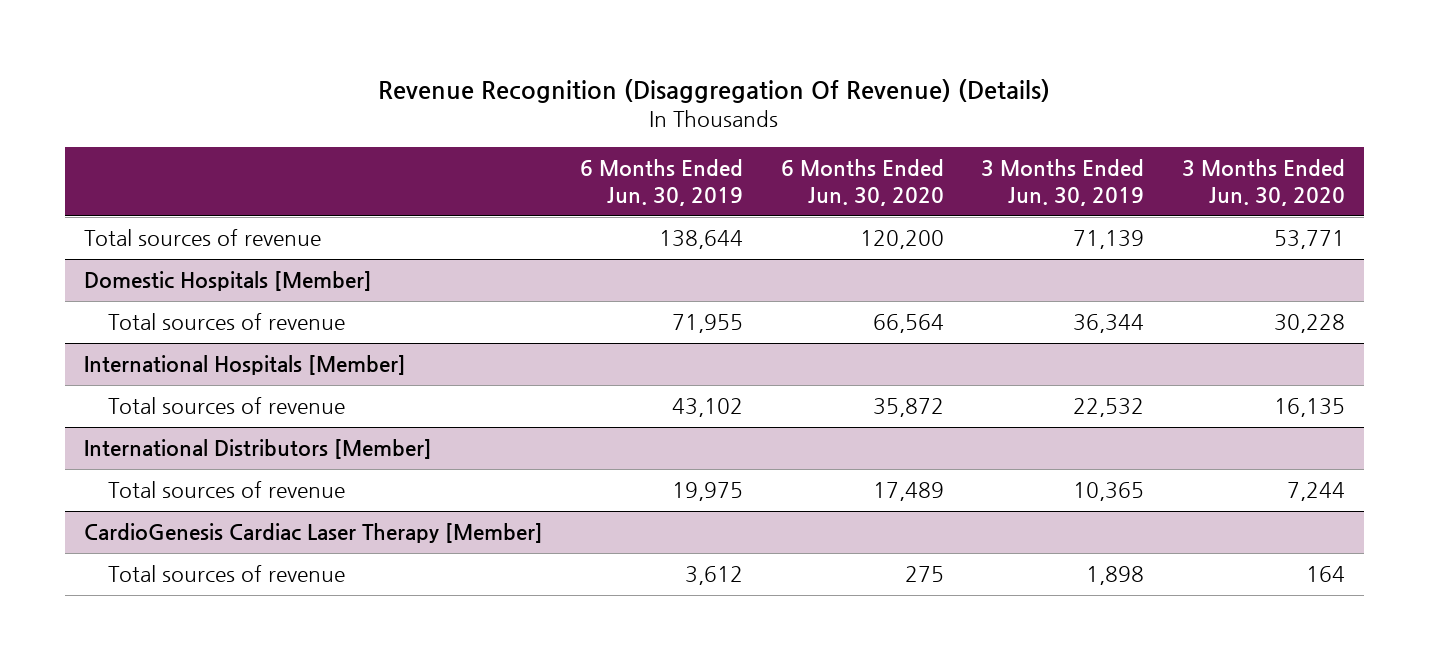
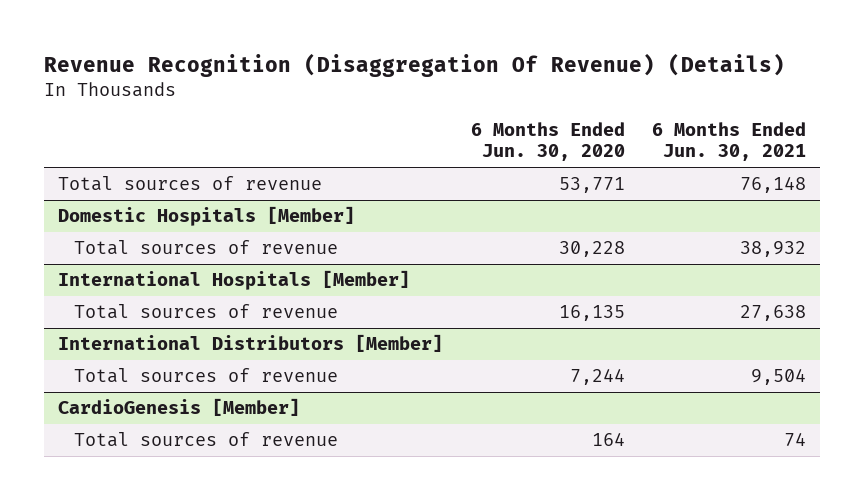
[580,159,744,207] 6 Months Ended Jun. 30, 2019 -> none
[981,159,1145,207] 3 Months Ended Jun. 30, 2019 -> none
[1181,159,1345,207] 3 Months Ended Jun. 30, 2020 -> none
none -> [652,122,807,162] 6 Months Ended Jun. 30, 2021
[859,230,944,250] 120,200 -> [558,177,625,194] 53,771
[872,314,944,334] 66,564 -> [558,241,625,258] 30,228
[872,398,944,418] 35,872 -> [558,305,625,322] 16,135
[872,482,944,502] 17,489 -> [569,369,625,386] 7,244
[83,523,543,544] CardioGenesis Cardiac Laser Therapy [Member] -> [58,398,301,417] CardioGenesis [Member]
[904,566,944,583] 275 -> [591,433,625,447] 164

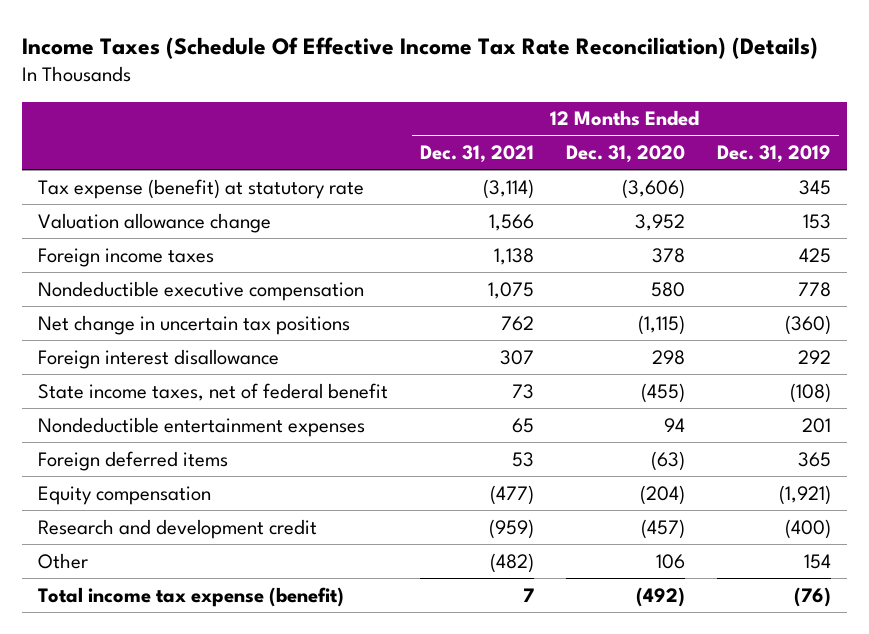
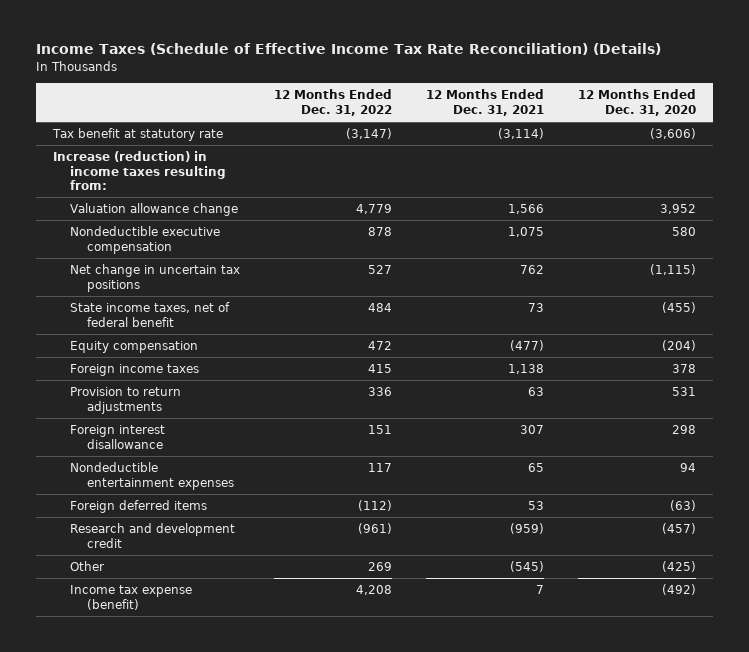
[22,36,819,59] Income Taxes (Schedule Of Effective Income Tax Rate Reconciliation) (Details) -> [35,43,661,56] Income Taxes (Schedule of Effective Income Tax Rate Reconciliation) (Details)
[716,145,831,164] Dec. 31, 2019 -> none
none -> [273,89,392,116] 12 Months Ended Dec. 31, 2022
[38,178,365,199] Tax expense (benefit) at statutory rate -> [51,128,223,142] Tax benefit at statutory rate
none -> [52,151,226,191] Increase (reduction) in income taxes resulting from:
[38,485,212,505] Equity compensation -> [69,341,198,354] Equity compensation
[38,247,215,267] Foreign income taxes -> [69,364,199,377] Foreign income taxes
none -> [69,387,181,414] Provision to return adjustments
[38,348,280,369] Foreign interest disallowance -> [69,425,165,449] Foreign interest disallowance
[490,552,535,573] (482) -> [509,561,544,573] (545)
[655,553,685,569] 106 -> [662,561,697,573] (425)
[38,586,345,607] Total income tax expense (benefit) -> [69,585,192,610] Income tax expense (benefit)

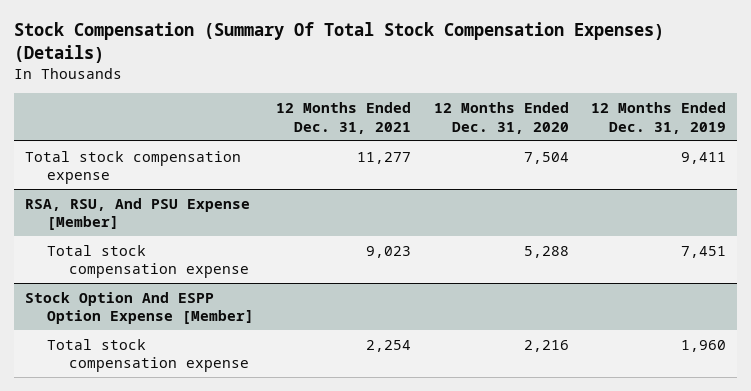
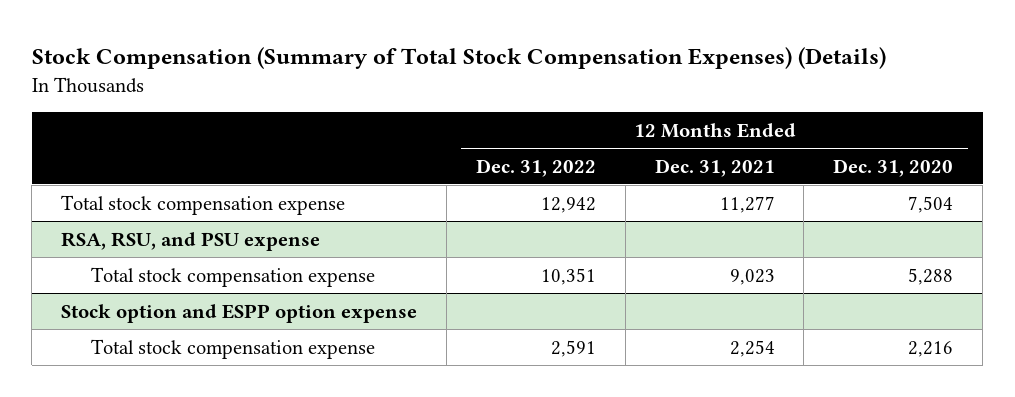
[13,22,664,63] Stock Compensation (Summary Of Total Stock Compensation Expenses) (Details) -> [31,46,886,69] Stock Compensation (Summary of Total Stock Compensation Expenses) (Details)
[590,102,726,134] 12 Months Ended Dec. 31, 2019 -> none
none -> [475,158,596,177] Dec. 31, 2022
[24,197,250,231] RSA, RSU, And PSU Expense [Member] -> [61,231,321,251] RSA, RSU, and PSU expense
[24,291,254,325] Stock Option And ESPP Option Expense [Member] -> [61,303,418,323] Stock option and ESPP option expense

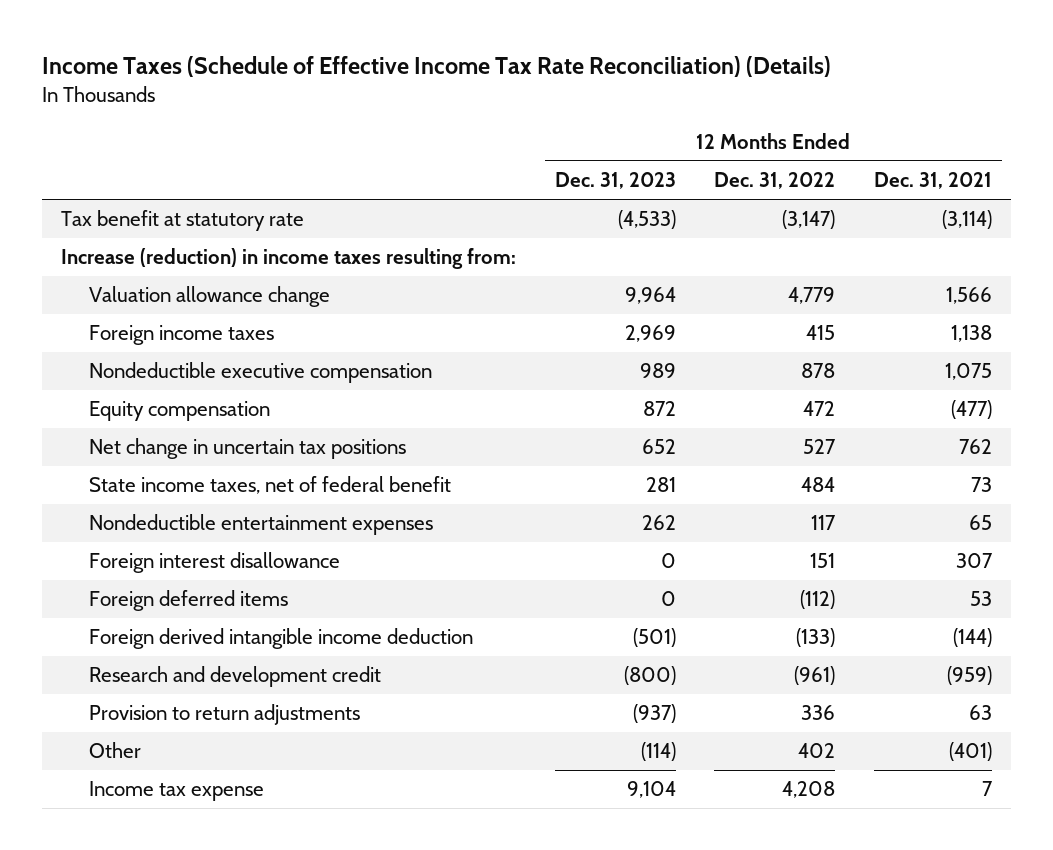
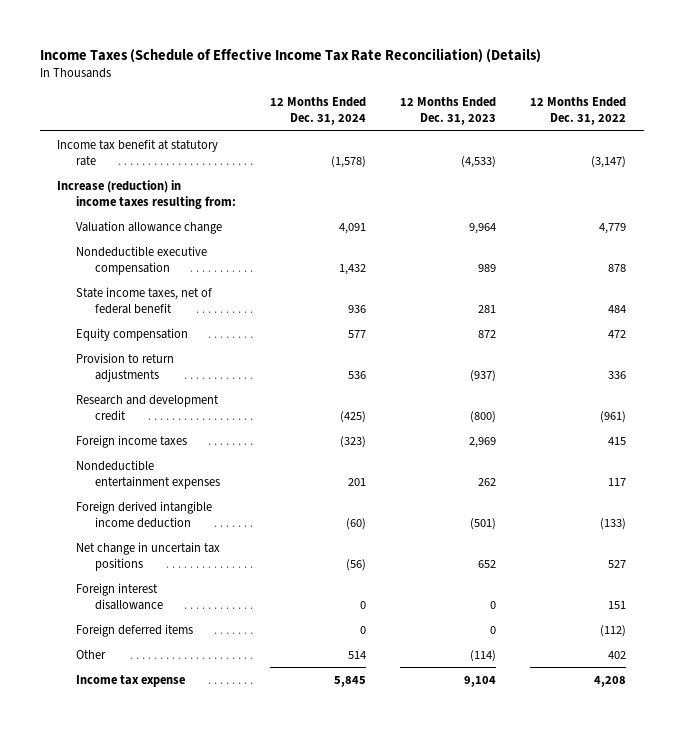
[873,172,992,190] Dec. 31, 2021 -> none
none -> [270,97,367,126] 12 Months Ended Dec. 31, 2024
[61,210,305,232] Tax benefit at statutory rate -> [57,138,219,166] Income tax benefit at statutory rate
[89,401,271,422] Equity compensation -> [76,327,189,341] Equity compensation
[89,704,361,726] Provision to return adjustments -> [76,352,175,382] Provision to return adjustments
[89,666,382,688] Research and development credit -> [76,394,220,421] Research and development credit
[89,325,275,346] Foreign income taxes -> [76,434,188,448] Foreign income taxes
[89,628,474,650] Foreign derived intangible income deduction -> [76,500,213,528] Foreign derived intangible income deduction
[89,438,407,460] Net change in uncertain tax positions -> [76,541,221,571] Net change in uncertain tax positions

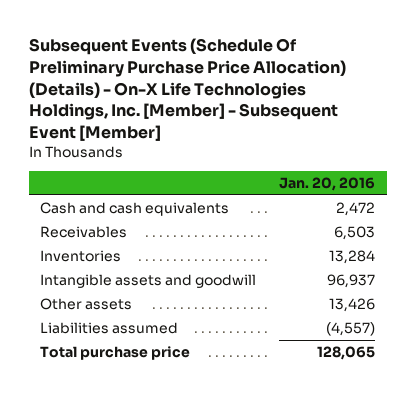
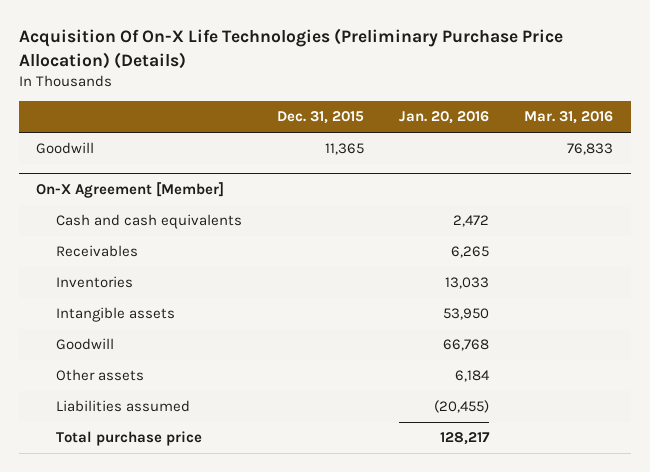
[29,37,347,142] Subsequent Events (Schedule Of Preliminary Purchase Price Allocation) (Details) - On-X Life Technologies Holdings, Inc. [Member] - Subsequent Event [Member] -> [18,28,563,69] Acquisition Of On-X Life Technologies (Preliminary Purchase Price Allocation) (Details)
none -> [277,111,365,125] Dec. 31, 2015
none -> [524,111,614,125] Mar. 31, 2016
none -> [36,142,95,155] Goodwill
none -> [36,181,225,198] On-X Agreement [Member]
[334,225,376,240] 6,503 -> [451,246,490,259] 6,265
[329,249,376,264] 13,284 -> [445,277,490,290] 13,033
[40,273,257,288] Intangible assets and goodwill -> [55,307,175,323] Intangible assets
[327,273,376,288] 96,937 -> [443,308,490,321] 53,950
none -> [55,338,114,351] Goodwill
[329,297,376,312] 13,426 -> [455,370,491,383] 6,184
[326,321,376,336] (4,557) -> [434,400,490,414] (20,455)
[317,345,376,360] 128,065 -> [440,432,491,446] 128,217

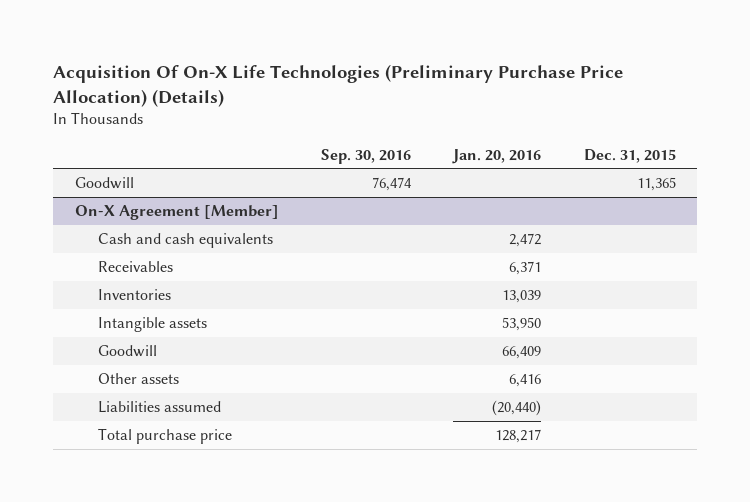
[524,111,614,125] Mar. 31, 2016 -> none
none -> [320,148,411,164] Sep. 30, 2016
[451,246,490,259] 6,265 -> [509,261,542,276] 6,371
[445,277,490,290] 13,033 -> [502,290,542,304] 13,039
[443,339,490,352] 66,768 -> [502,346,542,360] 66,409
[455,370,491,383] 6,184 -> [509,374,542,388] 6,416
[434,400,490,414] (20,455) -> [492,400,542,417] (20,440)

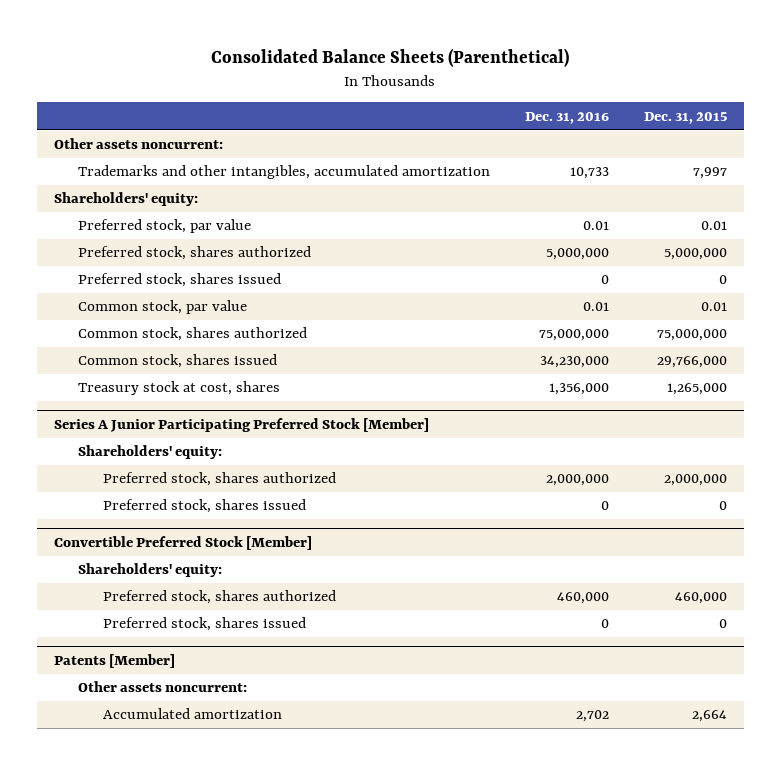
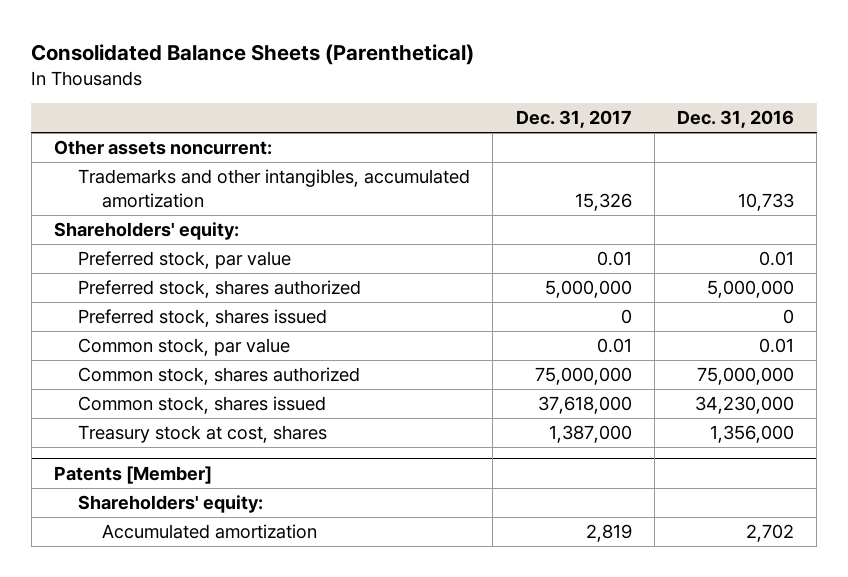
[643,111,727,124] Dec. 31, 2015 -> none
none -> [515,110,632,129] Dec. 31, 2017
[54,418,430,433] Series A Junior Participating Preferred Stock [Member] -> none
[78,445,223,460] Shareholders' equity: -> none
[102,472,336,487] Preferred stock, shares authorized -> none
[102,499,306,514] Preferred stock, shares issued -> none
[54,536,313,551] Convertible Preferred Stock [Member] -> none
[78,563,223,578] Shareholders' equity: -> none
[102,590,336,605] Preferred stock, shares authorized -> none
[102,617,306,632] Preferred stock, shares issued -> none
[78,681,248,693] Other assets noncurrent: -> none
none -> [78,495,264,514] Shareholders' equity:

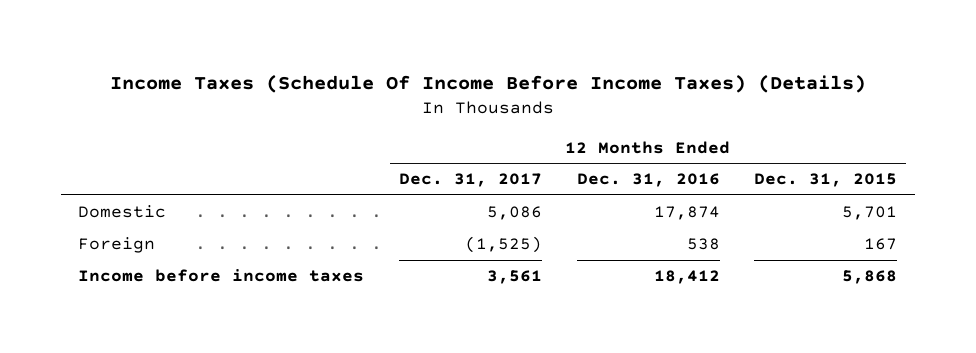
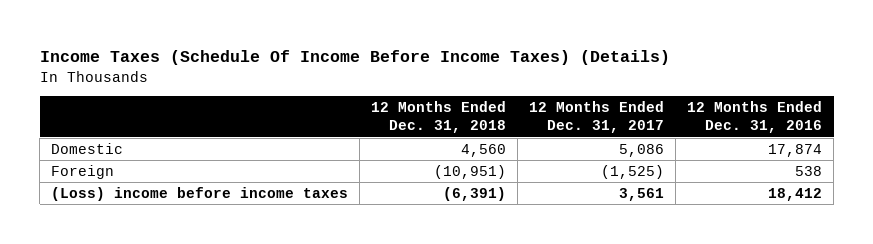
[754,173,898,188] Dec. 31, 2015 -> none
none -> [371,101,507,134] 12 Months Ended Dec. 31, 2018
[78,269,365,283] Income before income taxes -> [51,186,349,201] (Loss) income before income taxes

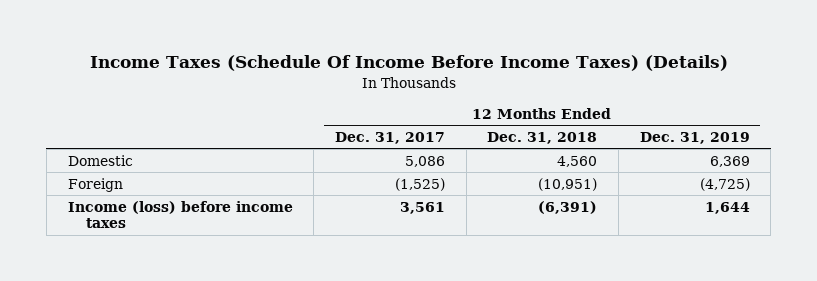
[687,101,823,134] 12 Months Ended Dec. 31, 2016 -> none
none -> [639,131,750,144] Dec. 31, 2019
[51,186,349,201] (Loss) income before income taxes -> [67,200,293,229] Income (loss) before income taxes

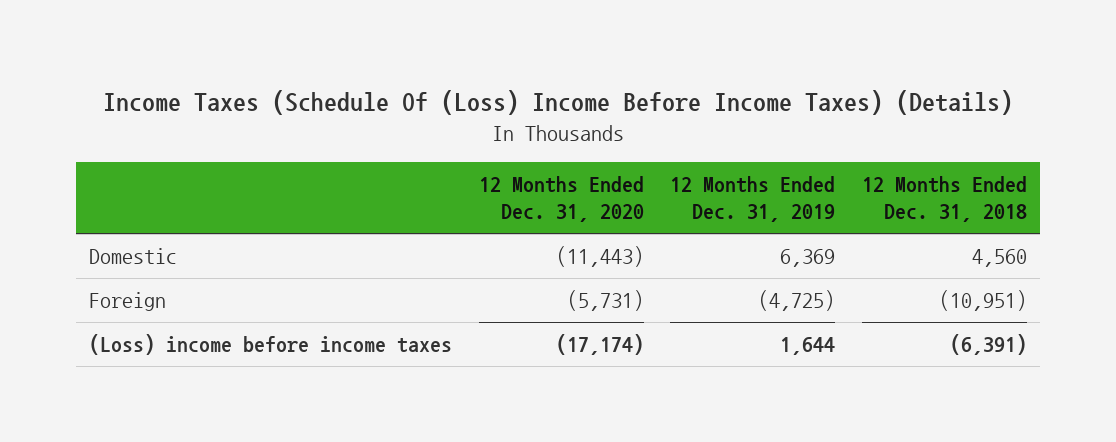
[89,55,728,72] Income Taxes (Schedule Of Income Before Income Taxes) (Details) -> [103,90,1014,116] Income Taxes (Schedule Of (Loss) Income Before Income Taxes) (Details)
[334,131,445,144] Dec. 31, 2017 -> none
none -> [478,176,644,223] 12 Months Ended Dec. 31, 2020
[67,200,293,229] Income (loss) before income taxes -> [89,334,453,356] (Loss) income before income taxes

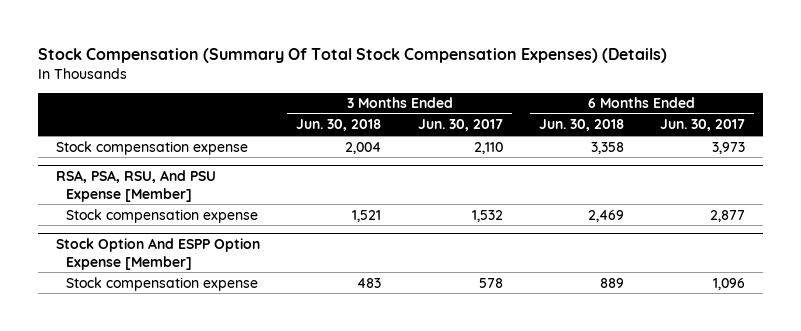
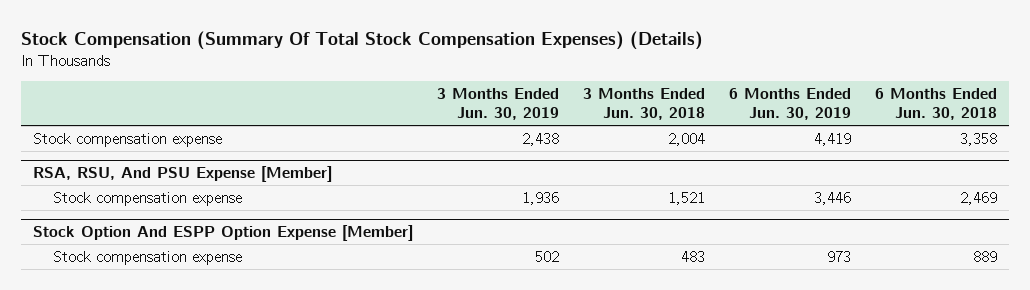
[417,119,503,132] Jun. 30, 2017 -> none
[659,119,745,132] Jun. 30, 2017 -> none
none -> [436,87,559,121] 3 Months Ended Jun. 30, 2019
none -> [728,87,851,121] 6 Months Ended Jun. 30, 2019
[56,170,217,202] RSA, PSA, RSU, And PSU Expense [Member] -> [32,166,332,183] RSA, RSU, And PSU Expense [Member]

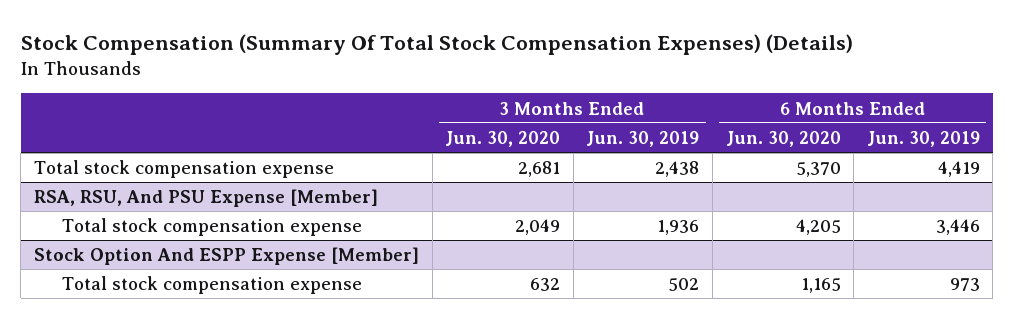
[582,87,705,121] 3 Months Ended Jun. 30, 2018 -> none
[874,87,997,121] 6 Months Ended Jun. 30, 2018 -> none
none -> [445,130,561,147] Jun. 30, 2020
none -> [725,130,841,147] Jun. 30, 2020
[32,132,222,147] Stock compensation expense -> [34,160,335,179] Total stock compensation expense
[53,191,243,206] Stock compensation expense -> [61,218,362,237] Total stock compensation expense
[32,225,413,242] Stock Option And ESPP Option Expense [Member] -> [34,247,420,266] Stock Option And ESPP Expense [Member]
[53,250,243,265] Stock compensation expense -> [61,276,362,295] Total stock compensation expense

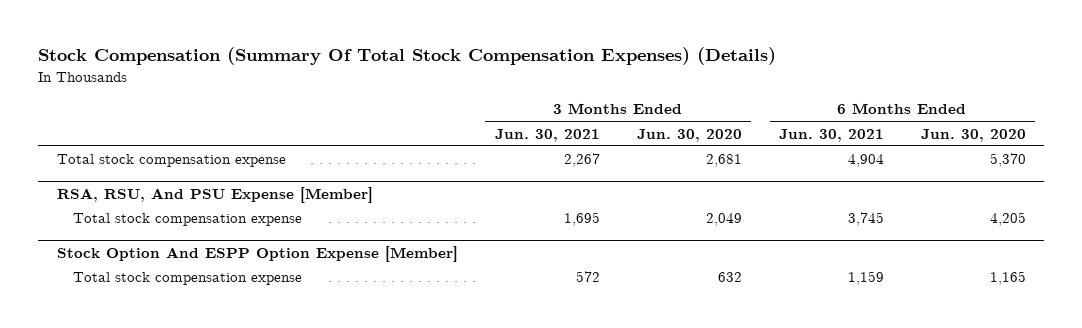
[586,130,700,147] Jun. 30, 2019 -> none
[866,130,980,147] Jun. 30, 2019 -> none
none -> [494,128,600,142] Jun. 30, 2021
none -> [778,128,884,142] Jun. 30, 2021
[34,247,420,266] Stock Option And ESPP Expense [Member] -> [56,246,458,263] Stock Option And ESPP Option Expense [Member]

